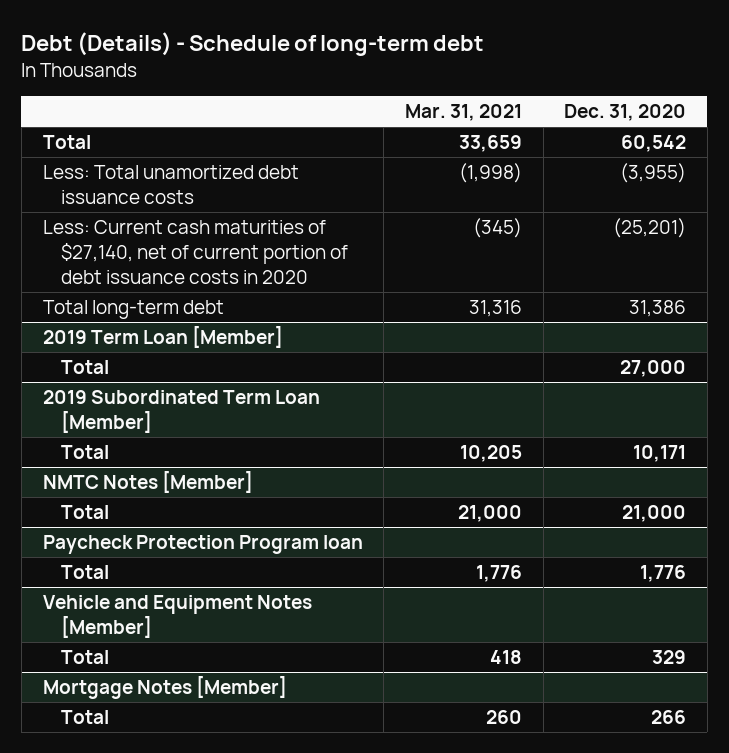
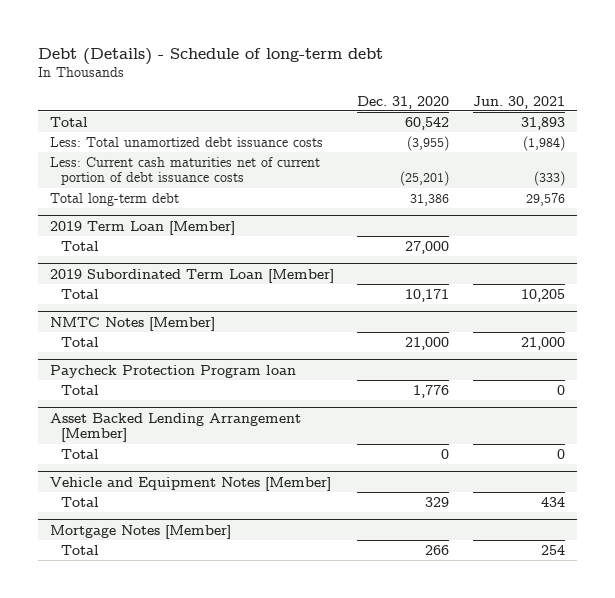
[404,104,522,122] Mar. 31, 2021 -> none
none -> [473,95,566,109] Jun. 30, 2021
[42,220,349,284] Less: Current cash maturities of $27,140, net of current portion of debt issuance costs in 2020 -> [49,156,320,186] Less: Current cash maturities net of current portion of debt issuance costs
none -> [49,412,301,443] Asset Backed Lending Arrangement [Member]
none -> [61,448,100,459] Total

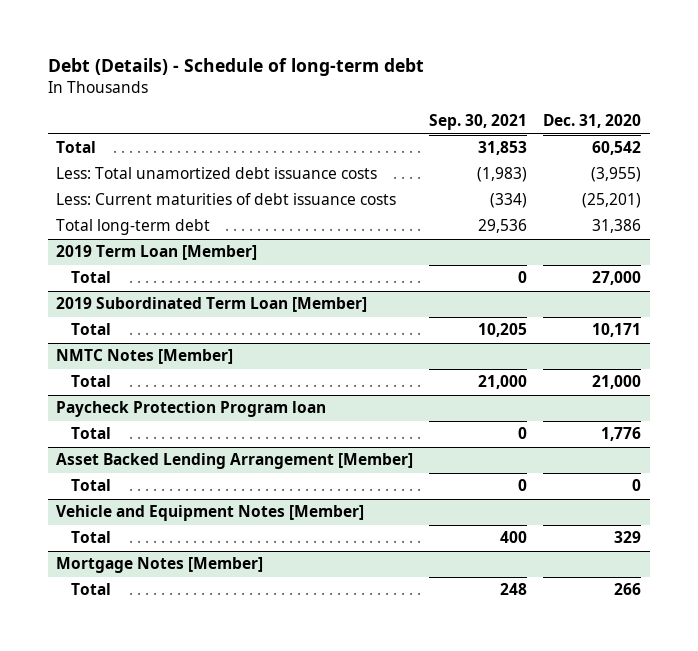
[473,95,566,109] Jun. 30, 2021 -> none
none -> [429,114,528,131] Sep. 30, 2021
[49,156,320,186] Less: Current cash maturities net of current portion of debt issuance costs -> [56,193,397,206] Less: Current maturities of debt issuance costs

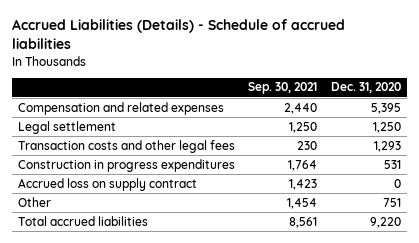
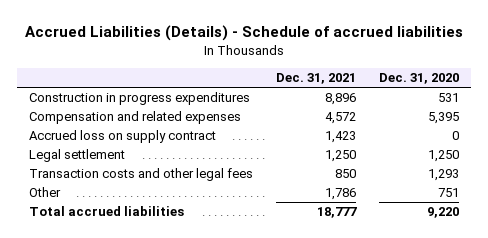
[248,82,318,95] Sep. 30, 2021 -> none
none -> [276,73,357,85] Dec. 31, 2021
[18,158,236,172] Construction in progress expenditures -> [28,92,250,106] Construction in progress expenditures
[18,177,198,191] Accrued loss on supply contract -> [28,130,216,144] Accrued loss on supply contract

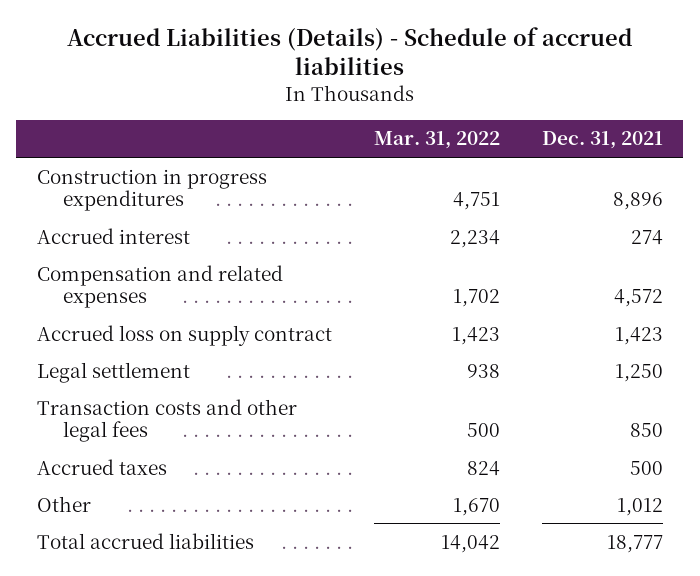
[379,73,460,85] Dec. 31, 2020 -> none
none -> [373,131,500,150] Mar. 31, 2022
none -> [37,227,191,244] Accrued interest
none -> [37,458,168,475] Accrued taxes
[325,188,357,201] 1,786 -> [616,497,663,516] 1,012

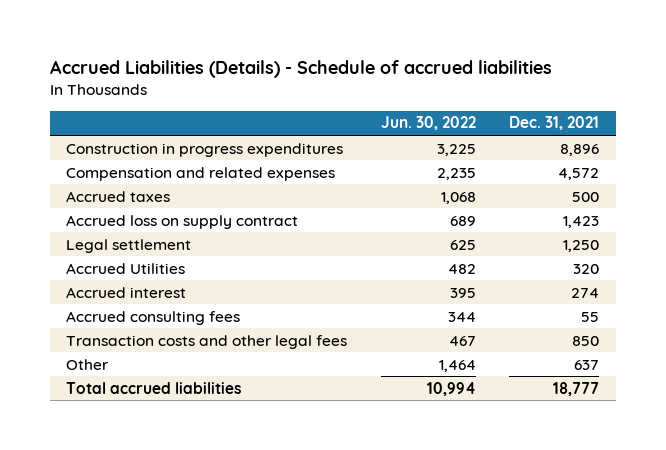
[373,131,500,150] Mar. 31, 2022 -> none
none -> [380,116,476,131] Jun. 30, 2022
[37,458,168,475] Accrued taxes -> [66,190,171,202] Accrued taxes
none -> [66,262,186,274] Accrued Utilities
[37,227,191,244] Accrued interest -> [66,286,187,298] Accrued interest
none -> [66,310,241,325] Accrued consulting fees
[616,497,663,516] 1,012 -> [574,359,600,370] 637

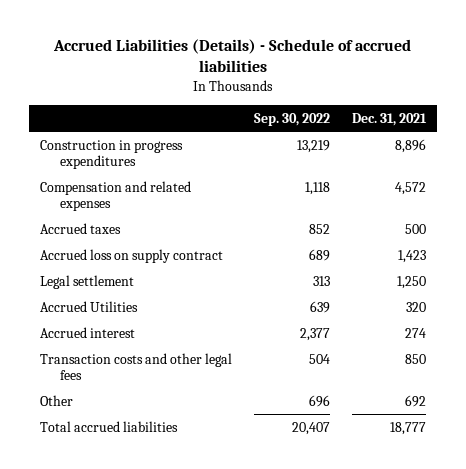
[380,116,476,131] Jun. 30, 2022 -> none
none -> [253,112,330,126] Sep. 30, 2022
[66,310,241,325] Accrued consulting fees -> none
[574,359,600,370] 637 -> [404,394,426,407] 692

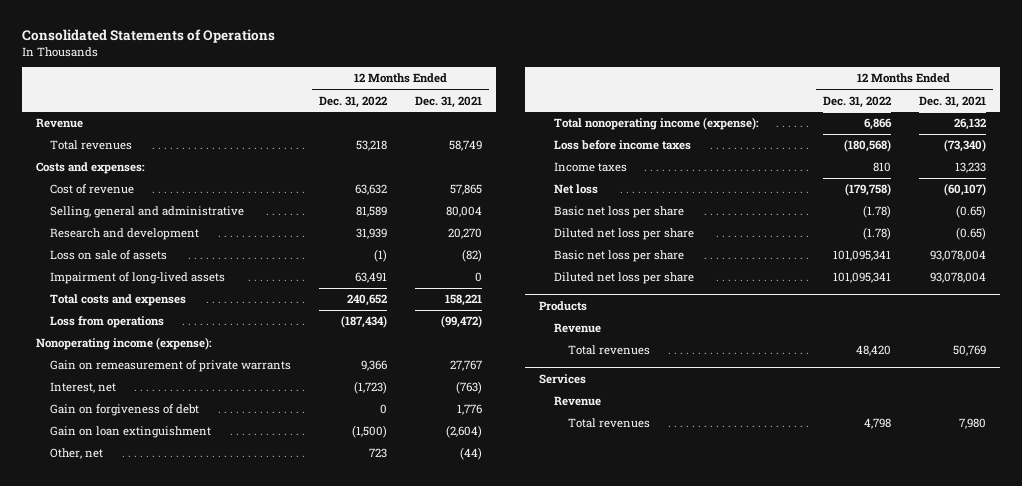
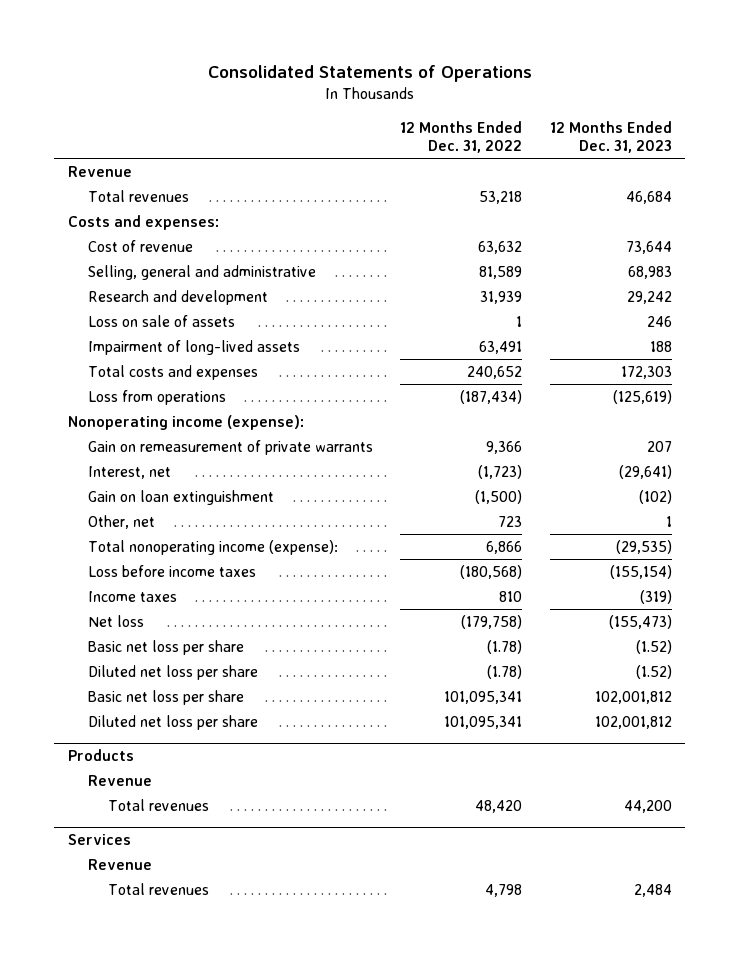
[415,95,483,108] Dec. 31, 2021 -> none
none -> [549,121,672,154] 12 Months Ended Dec. 31, 2023
[374,249,388,263] (1) -> [516,315,523,327] 1
[50,404,200,417] Gain on forgiveness of debt -> none

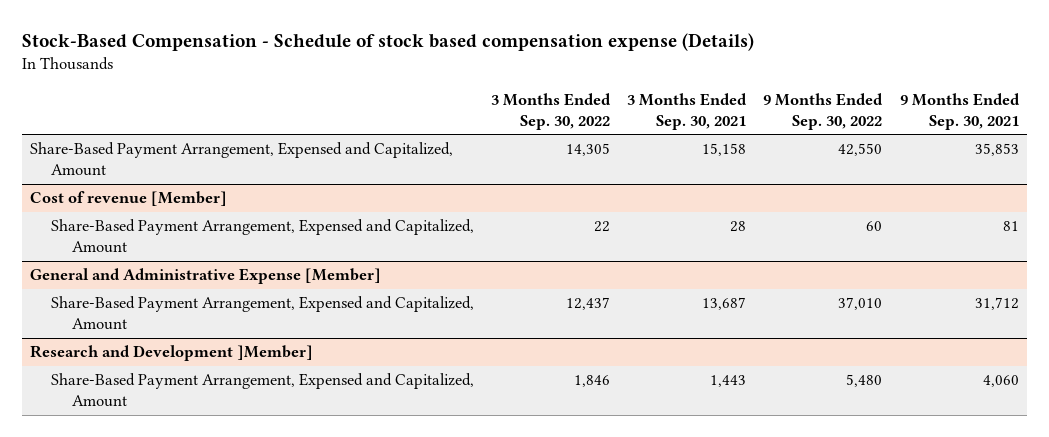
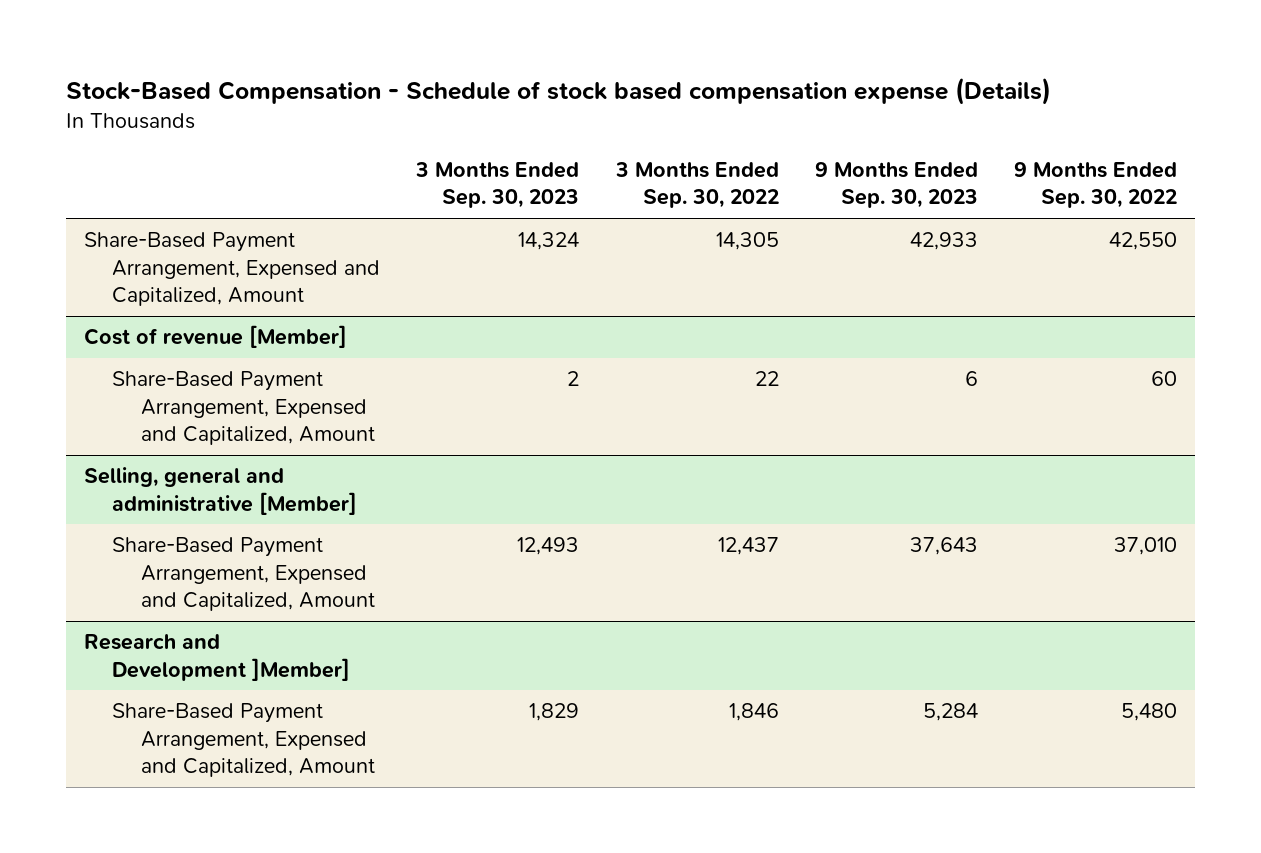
[627,92,748,130] 3 Months Ended Sep. 30, 2021 -> none
[899,92,1020,130] 9 Months Ended Sep. 30, 2021 -> none
none -> [415,161,580,209] 3 Months Ended Sep. 30, 2023
none -> [814,161,978,209] 9 Months Ended Sep. 30, 2023
[30,268,382,285] General and Administrative Expense [Member] -> [83,467,358,515] Selling, general and administrative [Member]

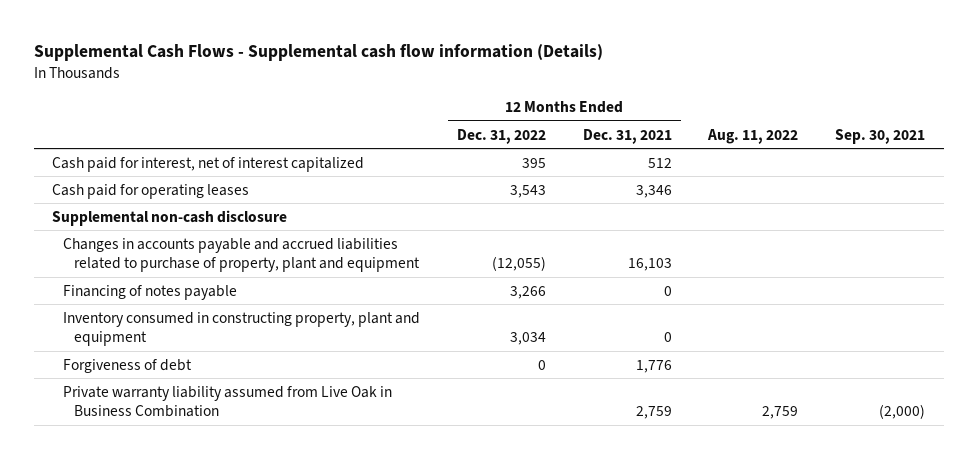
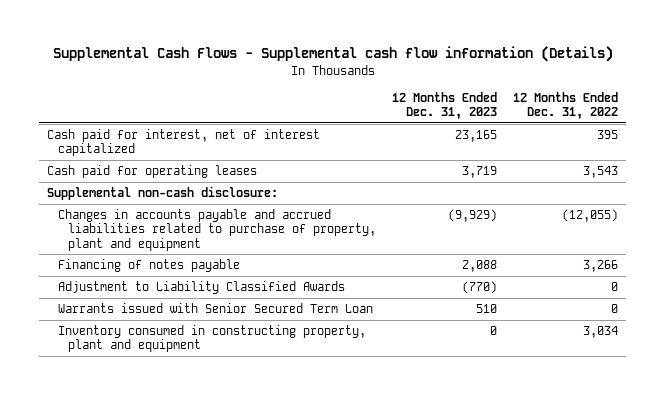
[582,128,672,144] Dec. 31, 2021 -> none
[707,128,799,144] Aug. 11, 2022 -> none
[835,128,926,144] Sep. 30, 2021 -> none
none -> [392,91,498,120] 12 Months Ended Dec. 31, 2023
[52,209,288,226] Supplemental non-cash disclosure -> [47,186,279,201] Supplemental non-cash disclosure:
none -> [57,281,345,295] Adjustment to Liability Classified Awards
none -> [57,303,373,314] Warrants issued with Senior Secured Term Loan
[63,358,193,373] Forgiveness of debt -> none
[63,385,393,418] Private warranty liability assumed from Live Oak in Business Combination -> none

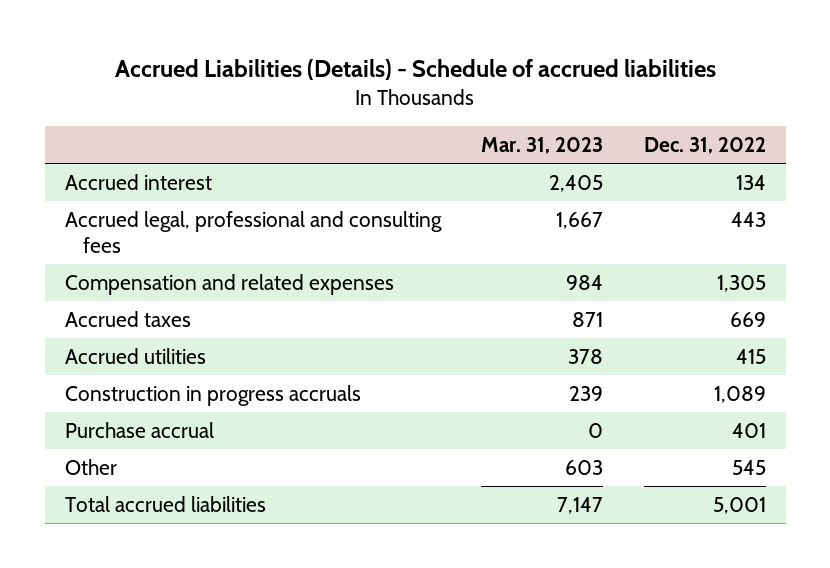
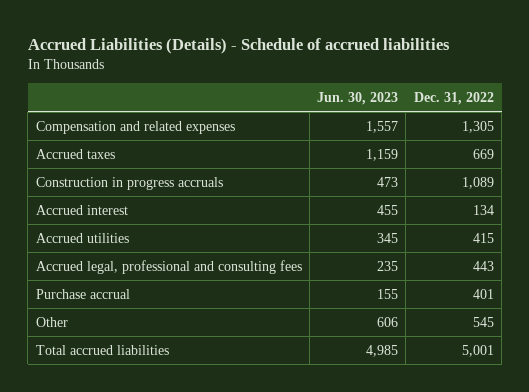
[481,137,604,155] Mar. 31, 2023 -> none
none -> [317,91,399,105] Jun. 30, 2023
[64,173,212,190] Accrued interest -> [35,204,128,215] Accrued interest
[64,347,206,364] Accrued utilities -> [35,232,129,243] Accrued utilities
[64,210,442,254] Accrued legal, professional and consulting fees -> [35,259,302,274] Accrued legal, professional and consulting fees

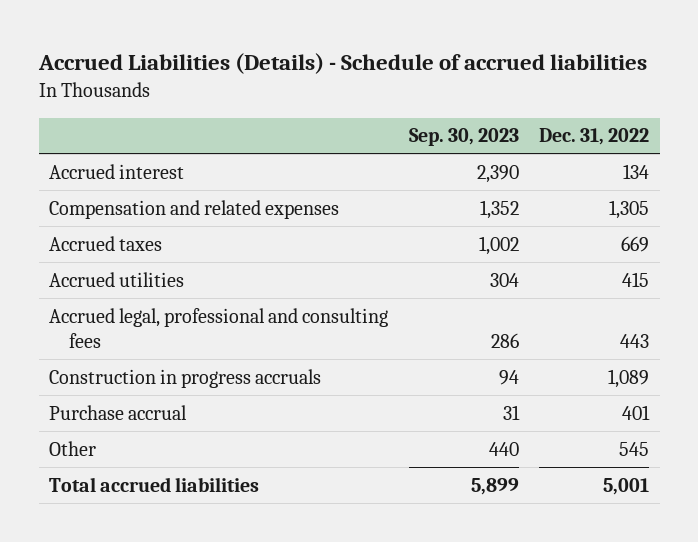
[317,91,399,105] Jun. 30, 2023 -> none
none -> [408,128,519,147] Sep. 30, 2023
[35,204,128,215] Accrued interest -> [48,163,184,179] Accrued interest
[35,176,223,190] Construction in progress accruals -> [48,368,321,388] Construction in progress accruals

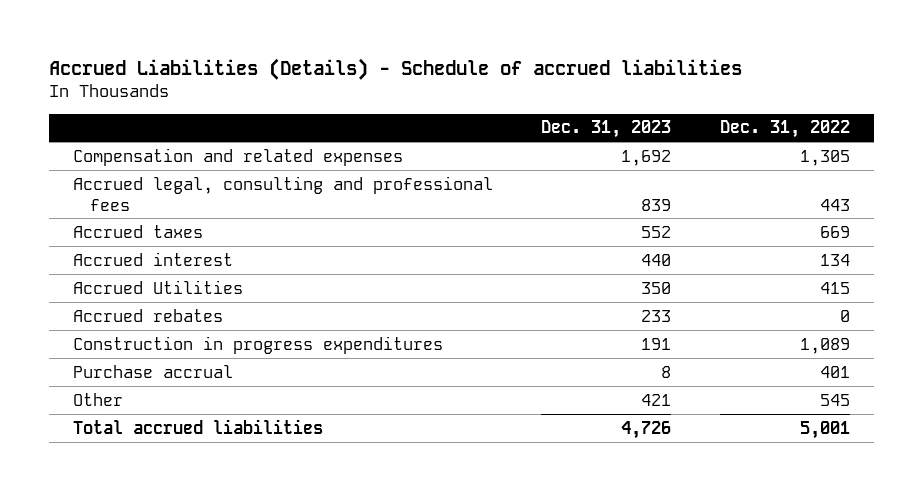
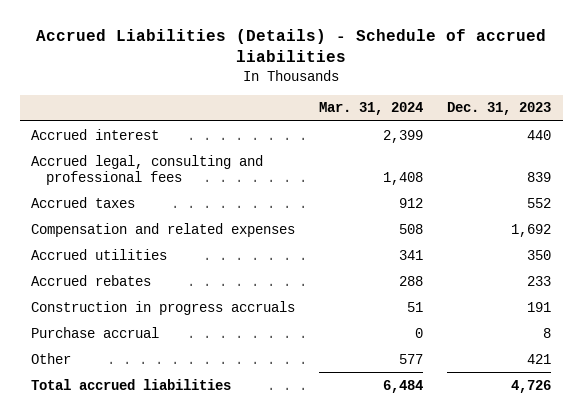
[719,120,850,139] Dec. 31, 2022 -> none
none -> [319,102,424,116] Mar. 31, 2024
[72,251,233,266] Accrued interest -> [31,128,160,140] Accrued interest
[72,147,403,166] Compensation and related expenses -> [31,222,296,237] Compensation and related expenses
[72,279,243,294] Accrued Utilities -> [31,248,168,260] Accrued utilities
[72,335,443,354] Construction in progress expenditures -> [31,300,296,315] Construction in progress accruals

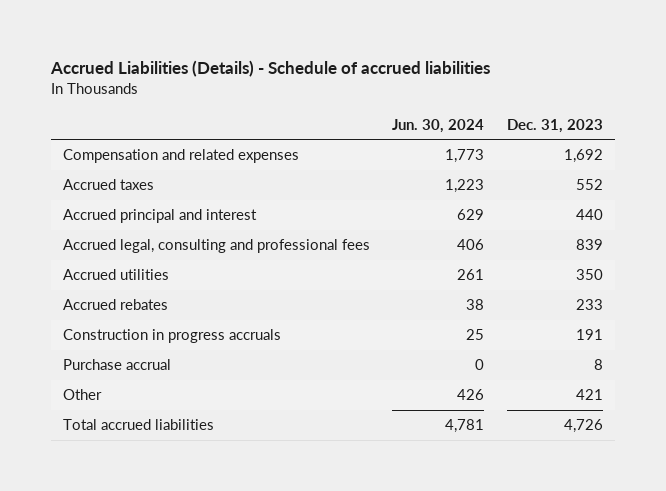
[319,102,424,116] Mar. 31, 2024 -> none
none -> [392,118,485,133] Jun. 30, 2024
[31,128,160,140] Accrued interest -> none
[31,196,136,208] Accrued taxes -> [62,179,154,191] Accrued taxes
none -> [62,209,257,224] Accrued principal and interest
[31,154,264,185] Accrued legal, consulting and professional fees -> [62,239,370,254] Accrued legal, consulting and professional fees

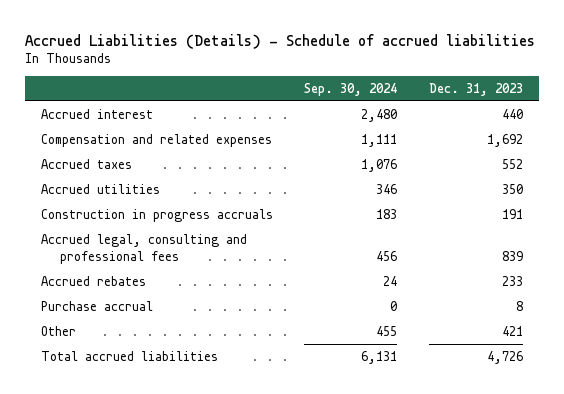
[392,118,485,133] Jun. 30, 2024 -> none
none -> [304,83,398,97] Sep. 30, 2024
none -> [41,108,154,119] Accrued interest
[62,209,257,224] Accrued principal and interest -> none
[62,239,370,254] Accrued legal, consulting and professional fees -> [41,233,248,264] Accrued legal, consulting and professional fees
[62,299,168,311] Accrued rebates -> [41,275,147,286] Accrued rebates

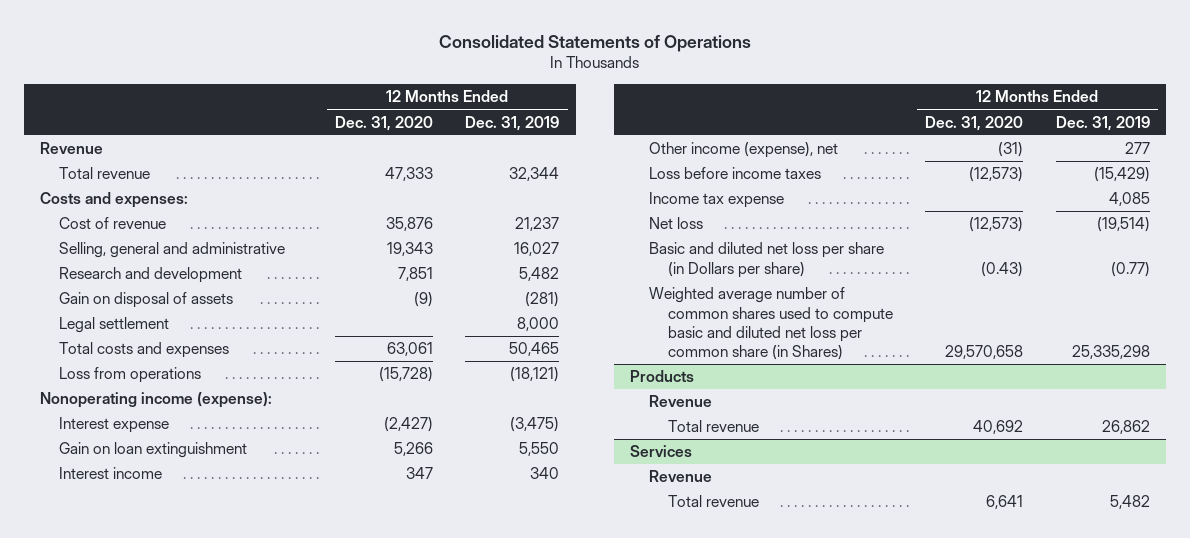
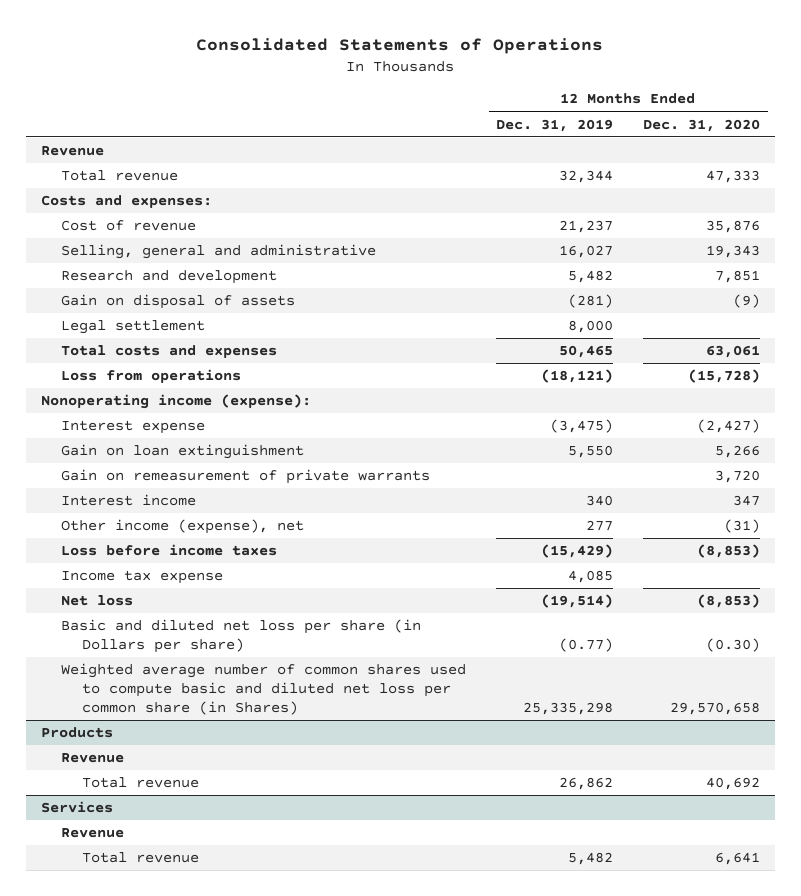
none -> [61,469,431,485] Gain on remeasurement of private warrants
[969,167,1024,183] (12,573) -> [697,544,761,559] (8,853)
[969,217,1024,233] (12,573) -> [697,594,761,609] (8,853)
[981,261,1024,277] (0.43) -> [706,638,761,653] (0.30)

